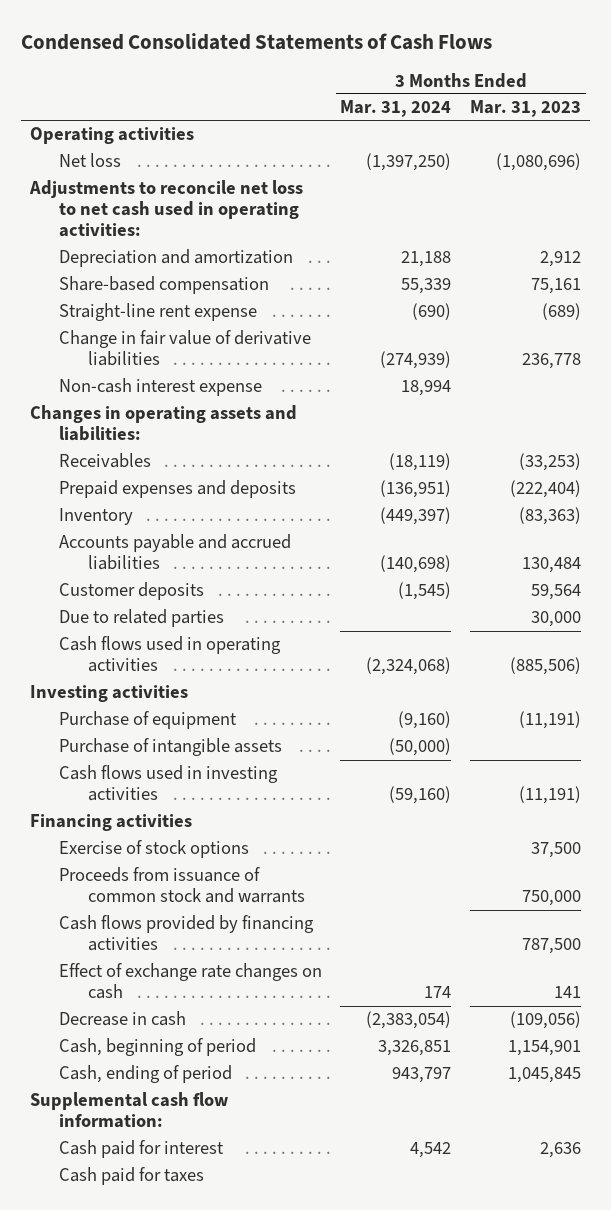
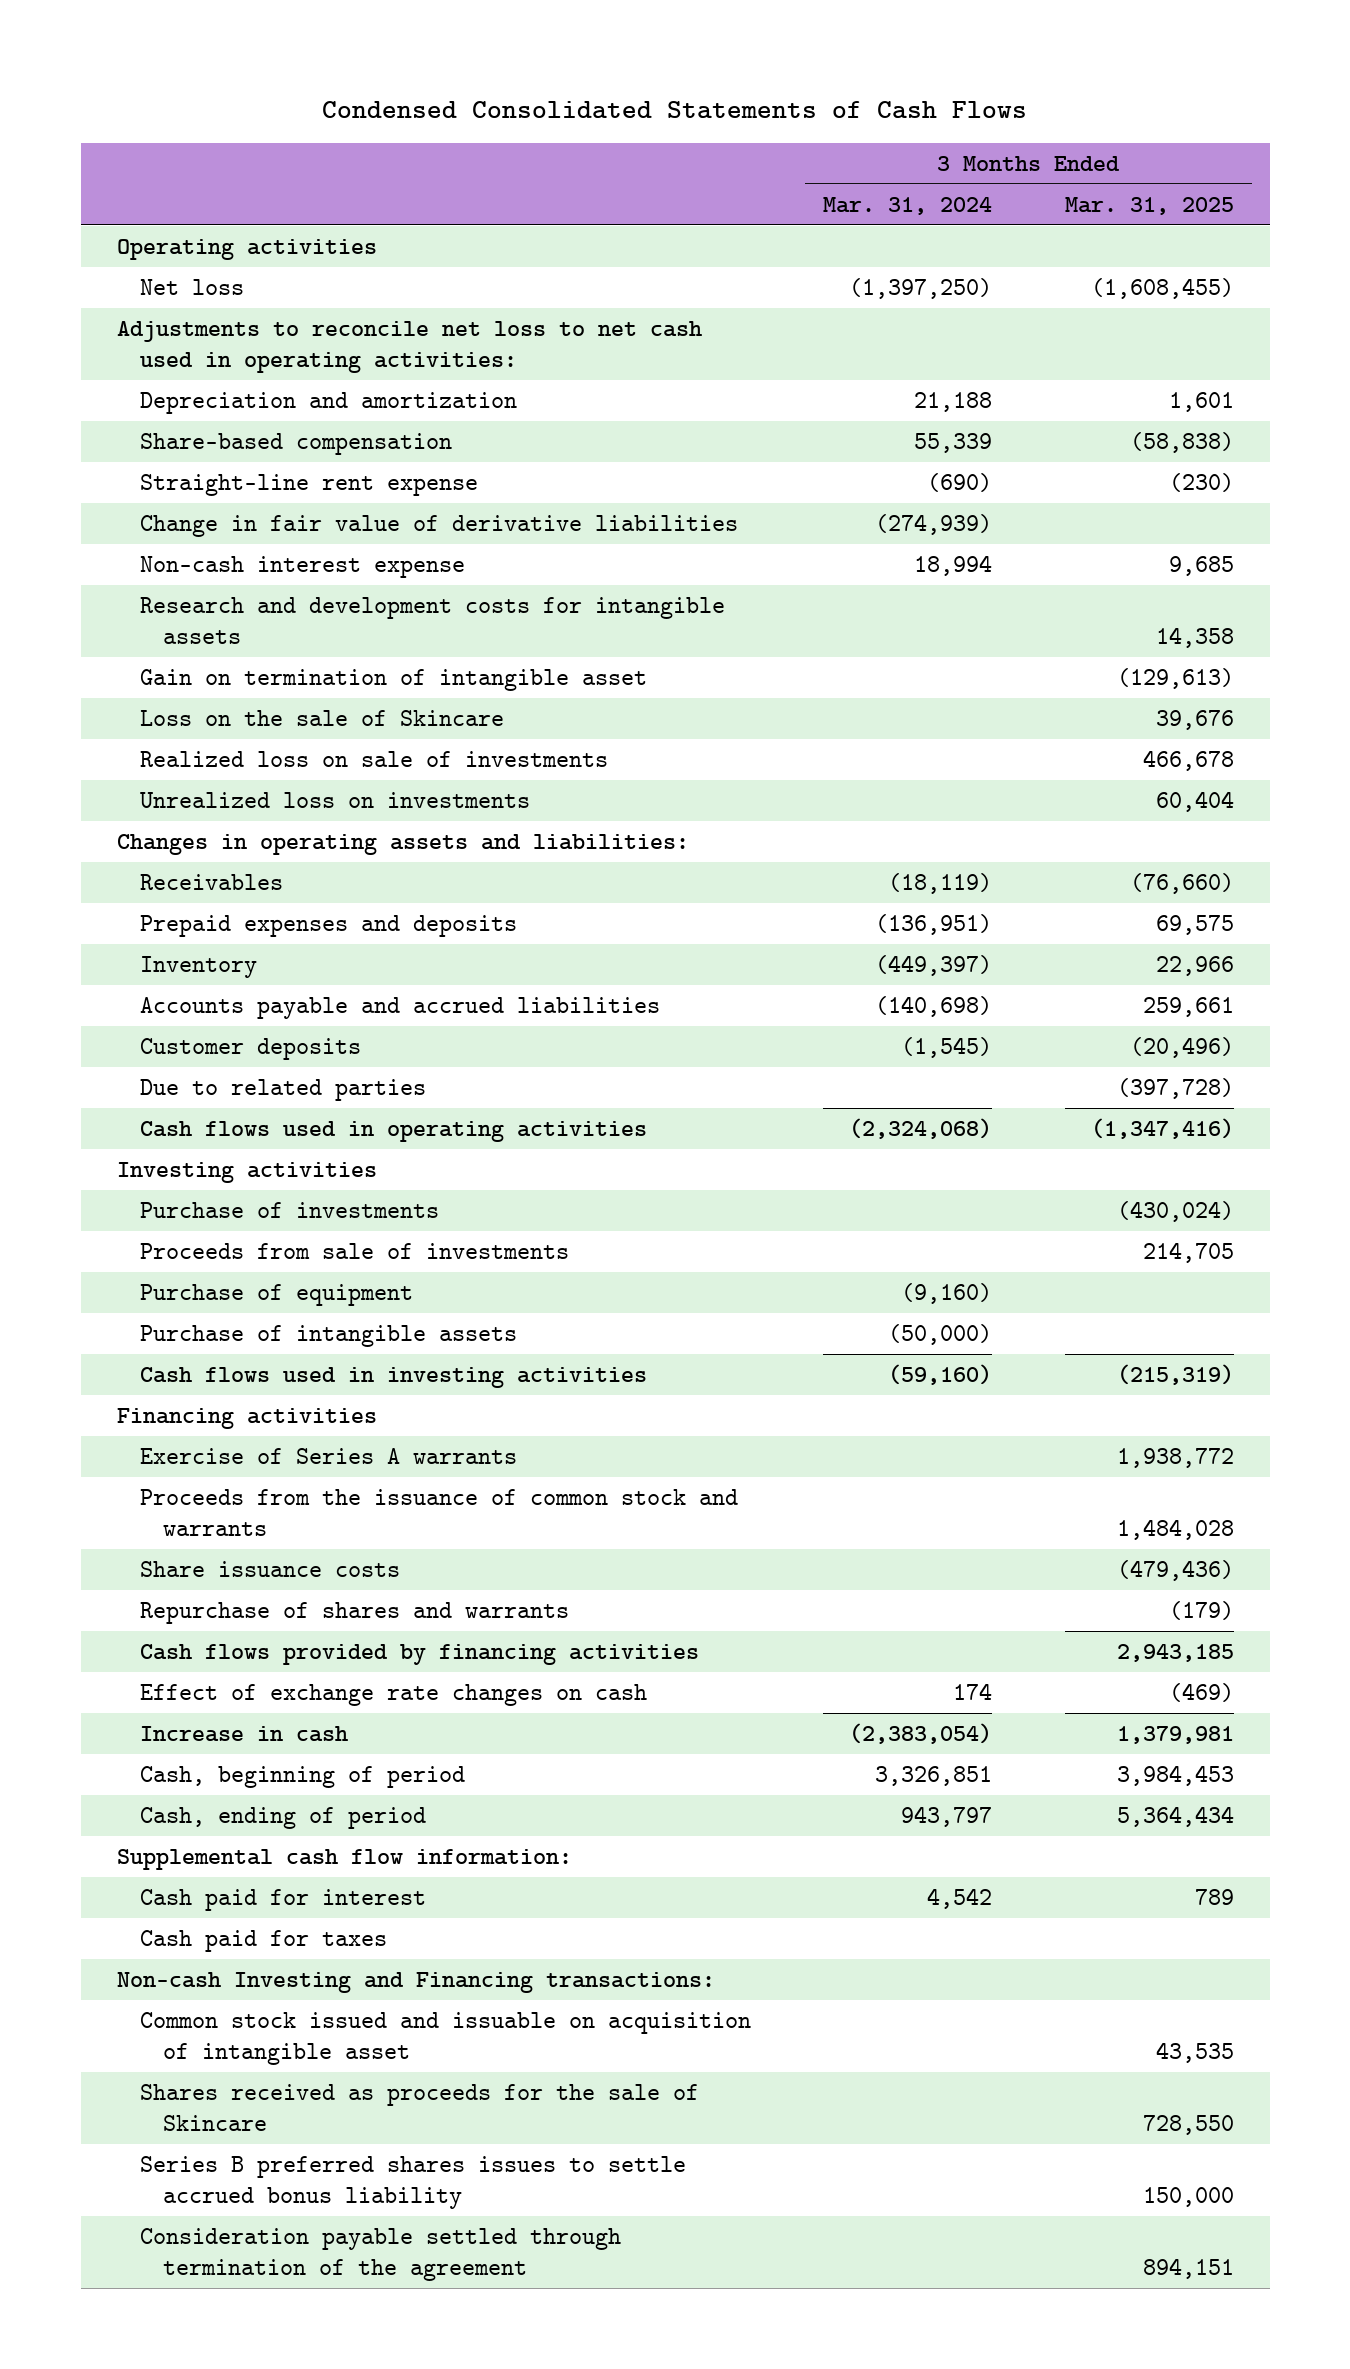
[469,100,581,118] Mar. 31, 2023 -> none
none -> [1064,196,1234,215] Mar. 31, 2025
none -> [139,596,725,644] Research and development costs for intangible assets
none -> [139,668,647,691] Gain on termination of intangible asset
none -> [139,709,504,726] Loss on the sale of Skincare
none -> [139,750,608,767] Realized loss on sale of investments
none -> [139,791,530,808] Unrealized loss on investments
none -> [139,1201,439,1218] Purchase of investments
none -> [139,1242,569,1259] Proceeds from sale of investments
[58,840,249,859] Exercise of stock options -> none
none -> [139,1447,517,1464] Exercise of Series A warrants
[58,867,305,904] Proceeds from issuance of common stock and warrants -> [139,1488,738,1536] Proceeds from the issuance of common stock and warrants
none -> [139,1560,400,1577] Share issuance costs
none -> [139,1601,569,1624] Repurchase of shares and warrants
[58,1011,186,1027] Decrease in cash -> [139,1725,348,1742] Increase in cash
none -> [116,1971,715,1993] Non-cash Investing and Financing transactions:
none -> [139,2011,751,2065] Common stock issued and issuable on acquisition of intangible asset
none -> [139,2083,699,2131] Shares received as proceeds for the sale of Skincare
none -> [139,2155,686,2209] Series B preferred shares issues to settle accrued bonus liability
none -> [139,2227,621,2281] Consideration payable settled through termination of the agreement

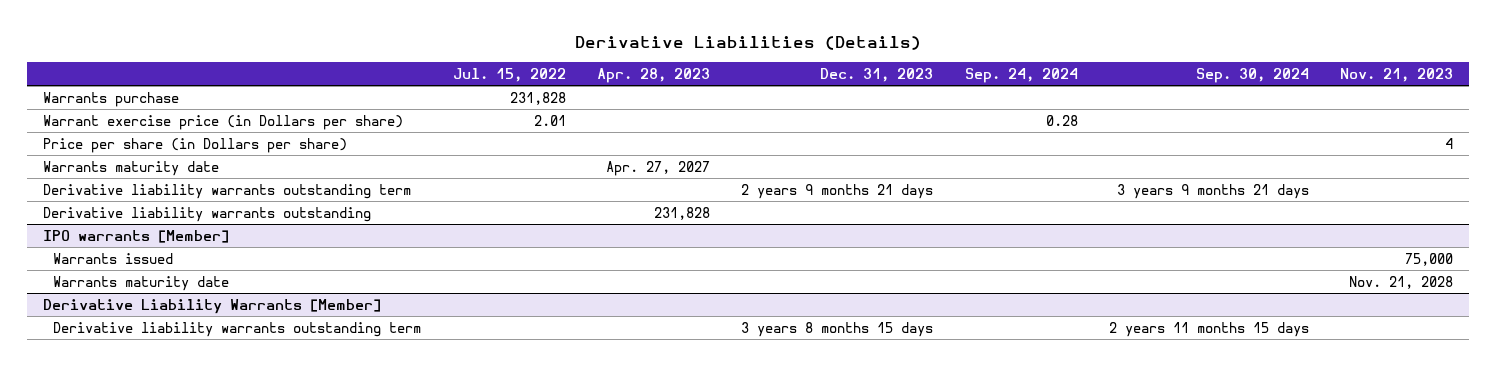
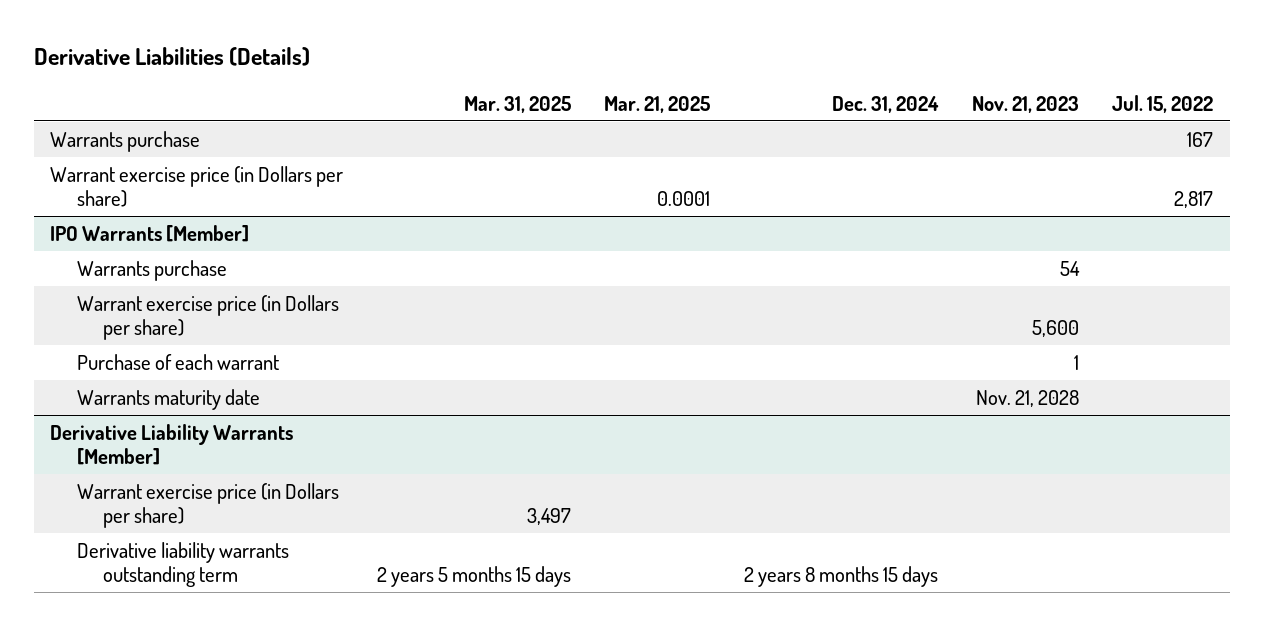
[597,67,711,83] Apr. 28, 2023 -> none
[820,67,934,82] Dec. 31, 2023 -> none
[964,67,1078,83] Sep. 24, 2024 -> none
[1196,67,1310,83] Sep. 30, 2024 -> none
none -> [463,95,571,113] Mar. 31, 2025
none -> [604,95,711,113] Mar. 21, 2025
none -> [831,95,939,113] Dec. 31, 2024
[42,137,347,153] Price per share (in Dollars per share) -> none
[42,160,219,176] Warrants maturity date -> none
[42,183,411,199] Derivative liability warrants outstanding term -> none
[42,206,371,222] Derivative liability warrants outstanding -> none
[53,252,174,264] Warrants issued -> none
[509,91,566,105] 231,828 -> [1187,132,1214,148] 167
[533,114,566,126] 2.01 -> [1174,191,1214,209] 2,817
[42,229,229,243] IPO warrants [Member] -> [50,225,250,243] IPO Warrants [Member]
none -> [76,260,227,282] Warrants purchase
none -> [76,295,339,341] Warrant exercise price (in Dollars per share)
none -> [76,354,279,371] Purchase of each warrant
none -> [76,483,339,529] Warrant exercise price (in Dollars per share)

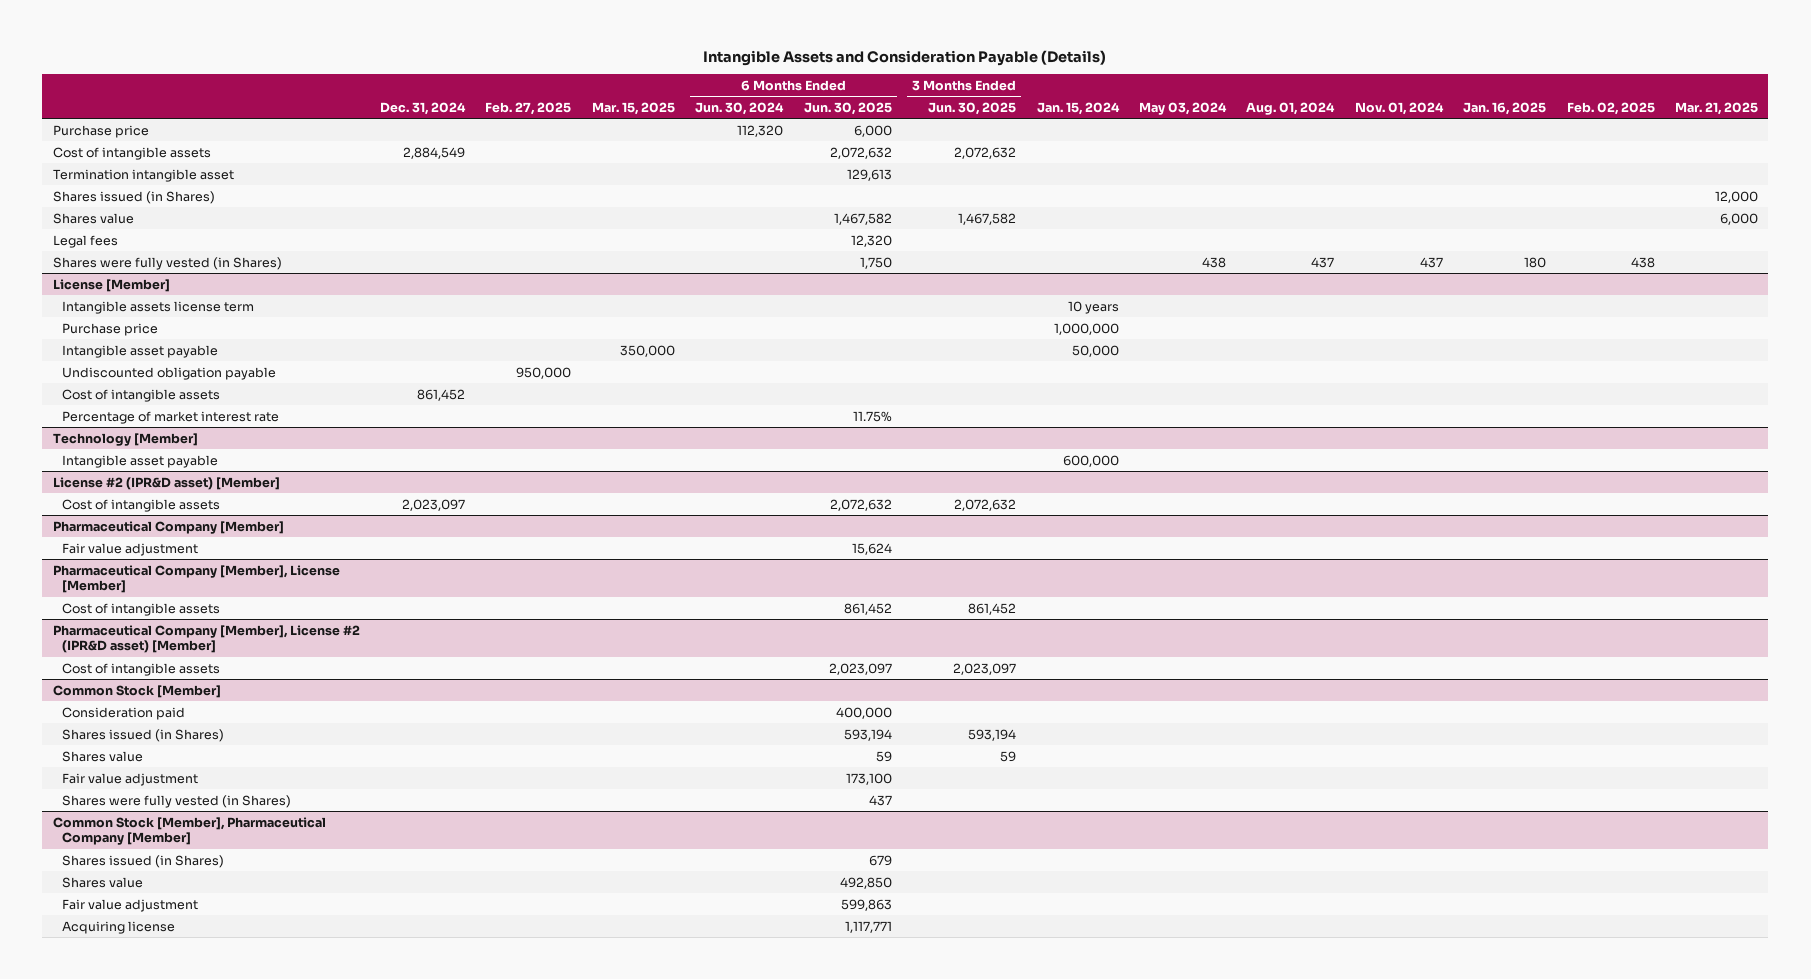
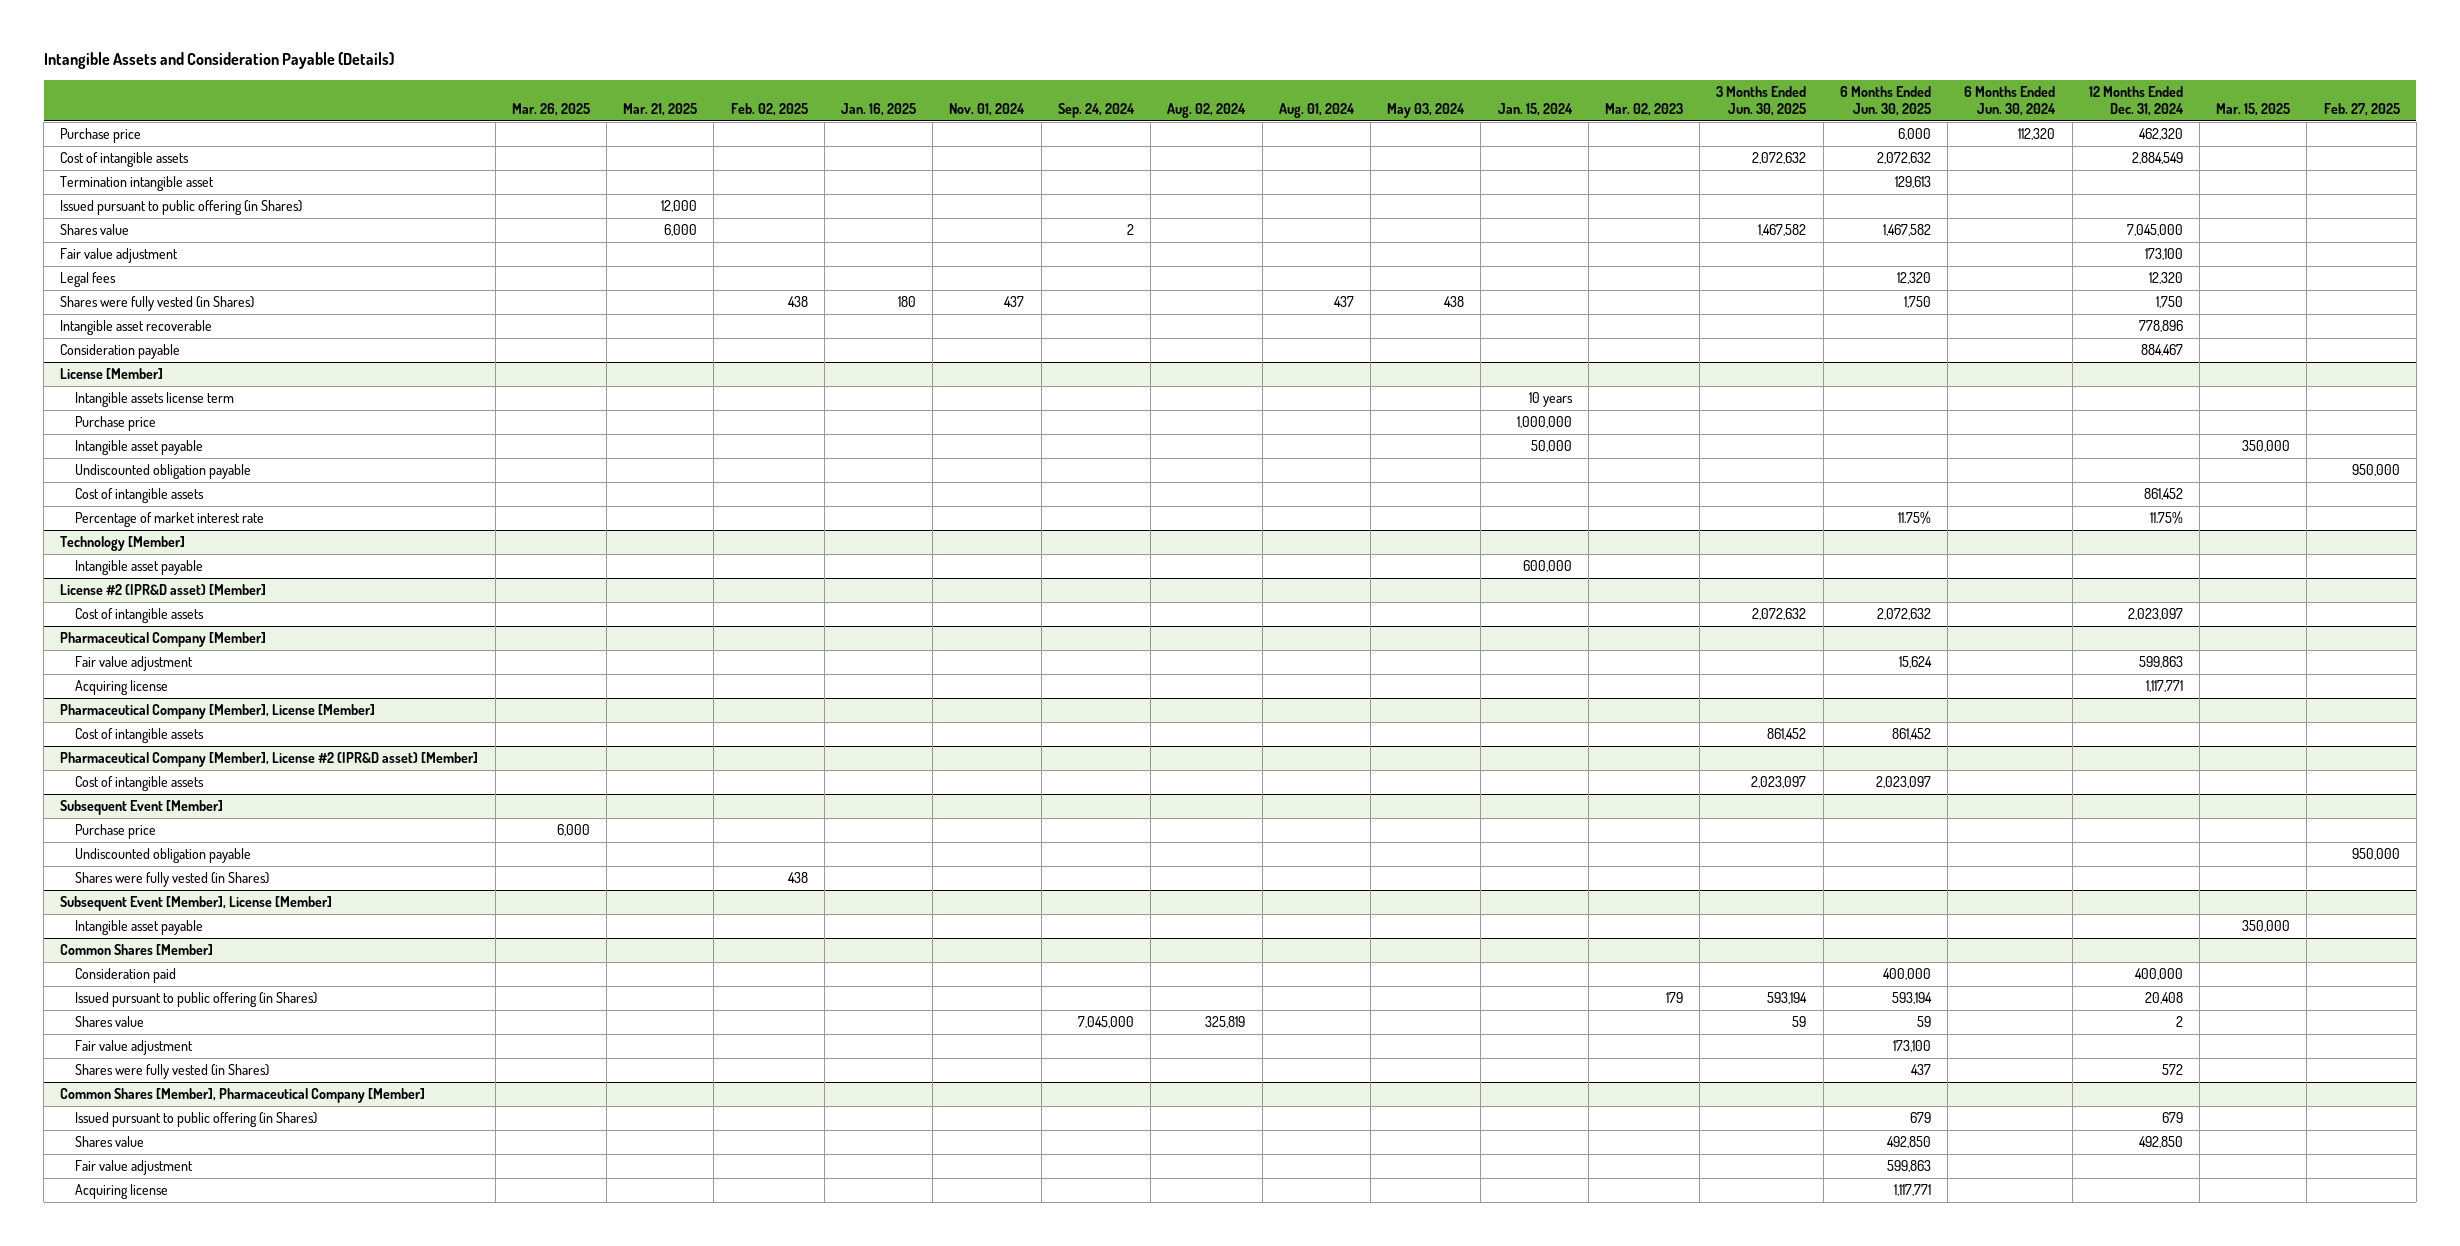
[380,102,467,116] Dec. 31, 2024 -> none
none -> [511,103,590,117] Mar. 26, 2025
none -> [1057,103,1135,119] Sep. 24, 2024
none -> [1167,103,1247,119] Aug. 02, 2024
none -> [1605,103,1684,117] Mar. 02, 2023
none -> [2088,85,2184,117] 12 Months Ended Dec. 31, 2024
[52,190,215,204] Shares issued (in Shares) -> [60,200,303,216] Issued pursuant to public offering (in Shares)
none -> [60,248,179,264] Fair value adjustment
none -> [60,320,213,336] Intangible asset recoverable
none -> [60,344,181,360] Consideration payable
none -> [75,680,169,696] Acquiring license
none -> [60,800,224,816] Subsequent Event [Member]
none -> [75,824,157,840] Purchase price
none -> [75,848,252,864] Undiscounted obligation payable
none -> [75,872,270,888] Shares were fully vested (in Shares)
none -> [60,896,333,912] Subsequent Event [Member], License [Member]
none -> [75,920,204,936] Intangible asset payable
[52,684,221,698] Common Stock [Member] -> [60,944,214,956] Common Shares [Member]
[61,728,224,742] Shares issued (in Shares) -> [75,992,318,1008] Issued pursuant to public offering (in Shares)
[52,816,326,846] Common Stock [Member], Pharmaceutical Company [Member] -> [60,1088,426,1104] Common Shares [Member], Pharmaceutical Company [Member]
[61,854,224,868] Shares issued (in Shares) -> [75,1112,318,1128] Issued pursuant to public offering (in Shares)

